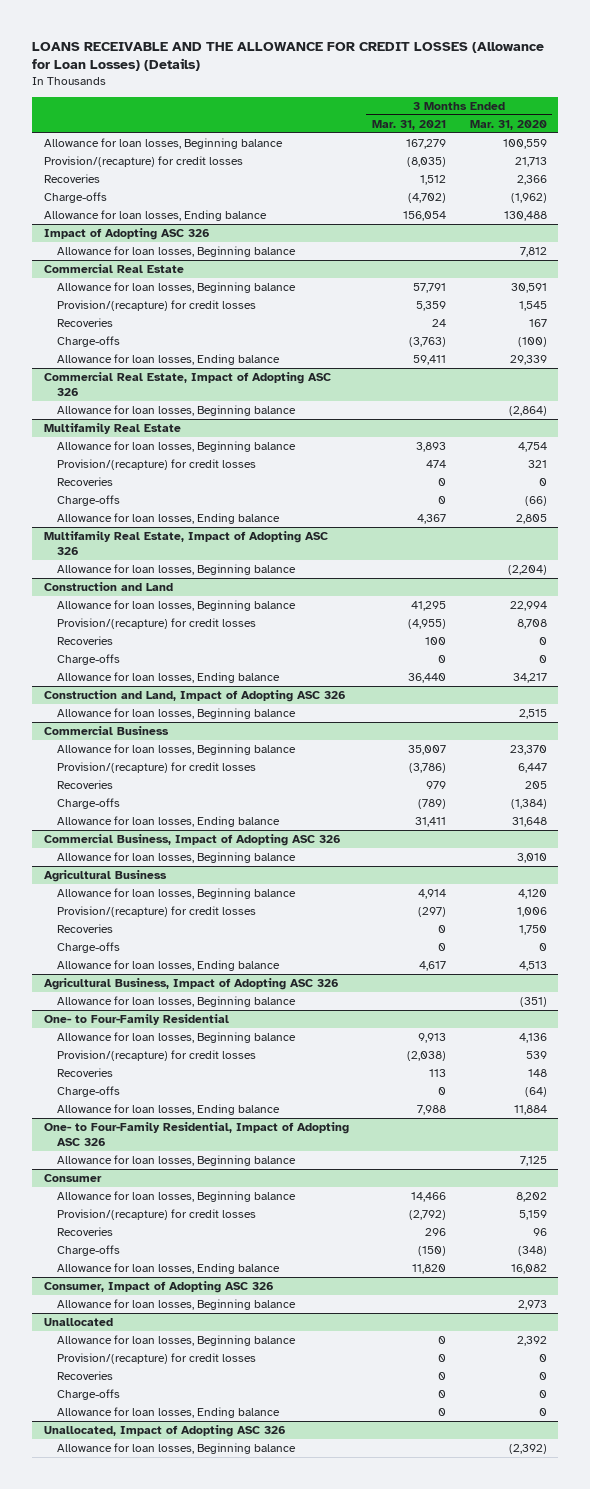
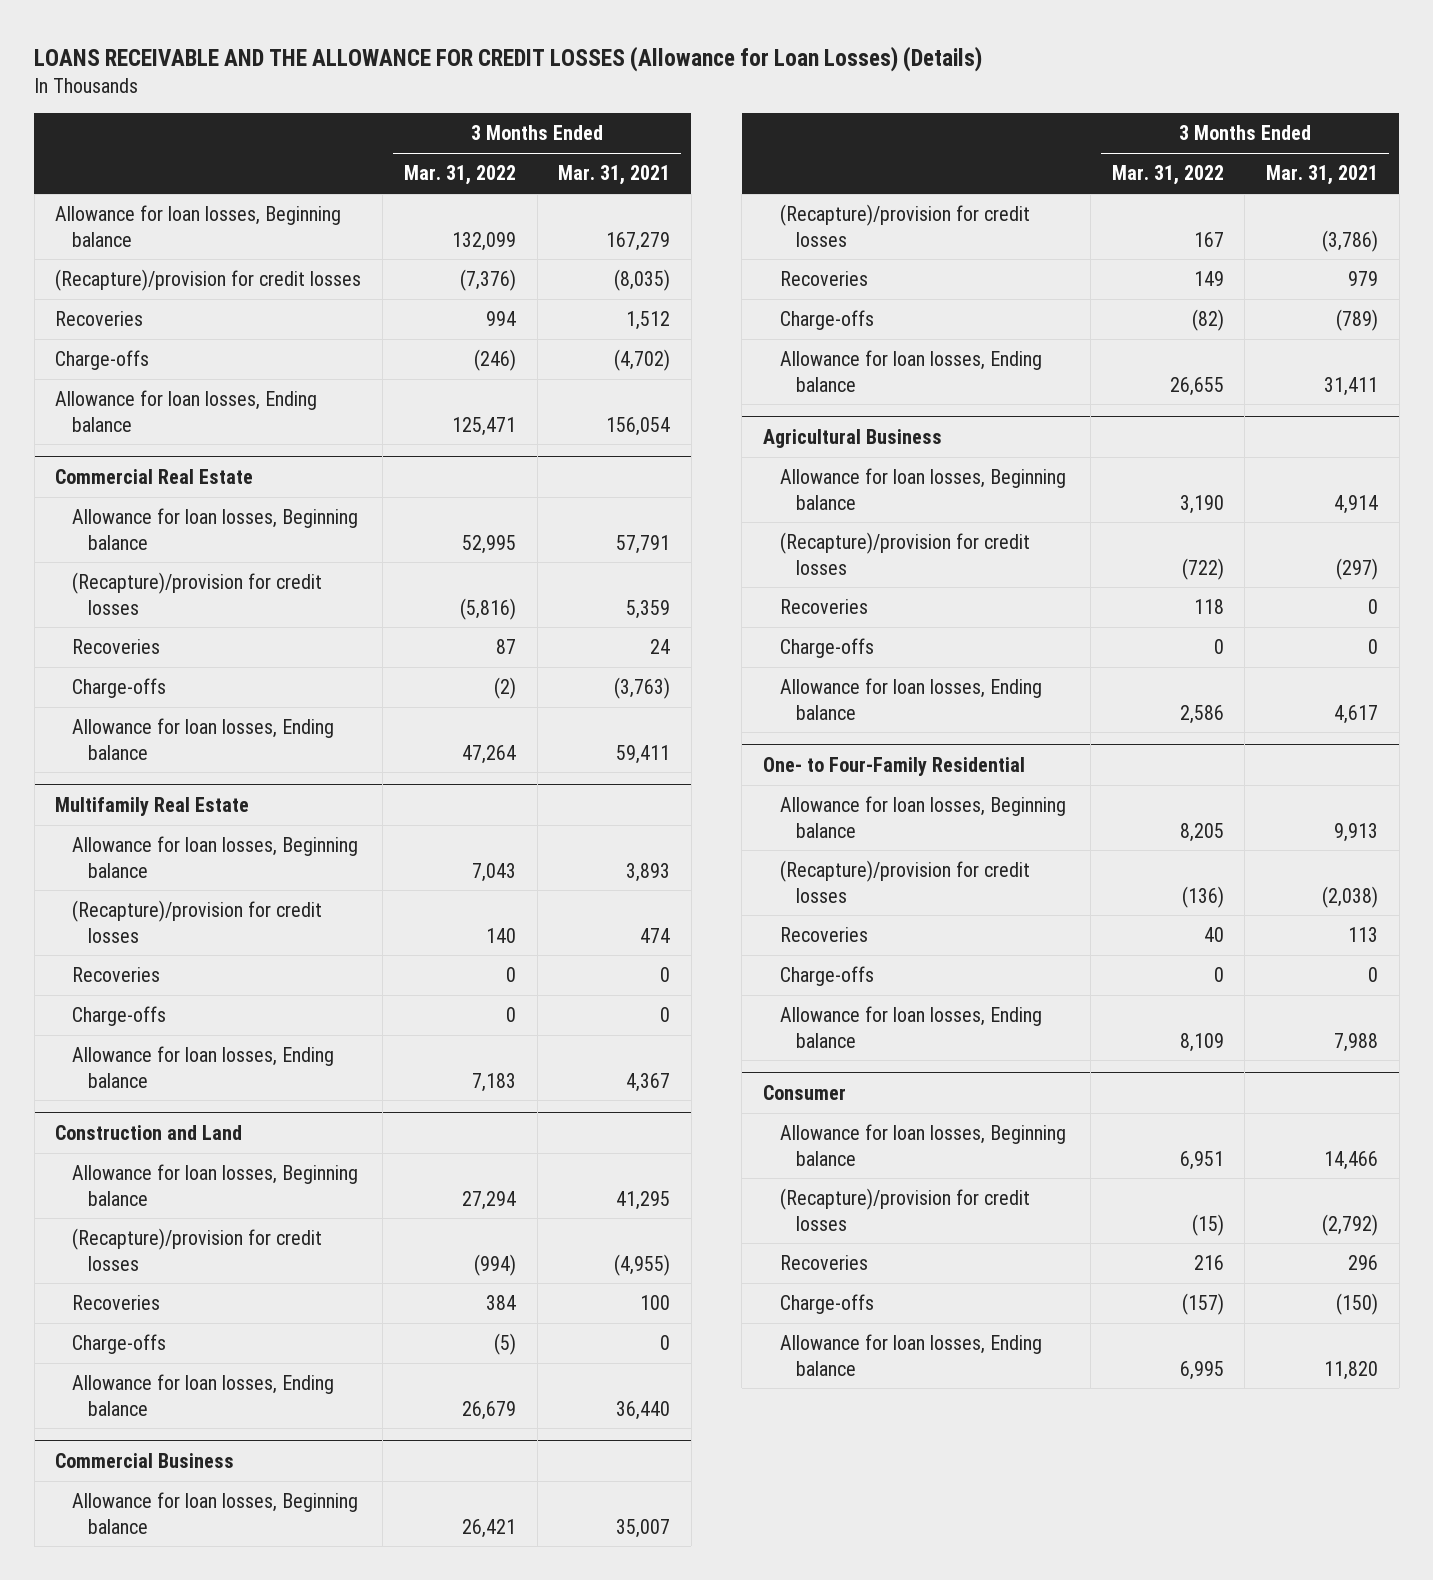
[469,119,547,130] Mar. 31, 2020 -> none
none -> [403,165,516,186] Mar. 31, 2022
[43,156,243,168] Provision/(recapture) for credit losses -> [55,269,362,292] (Recapture)/provision for credit losses
[43,228,210,241] Impact of Adopting ASC 326 -> none
[56,246,296,258] Allowance for loan losses, Beginning balance -> none
[56,300,256,312] Provision/(recapture) for credit losses -> [71,572,322,615] (Recapture)/provision for credit losses
[43,372,331,396] Commercial Real Estate, Impact of Adopting ASC 326 -> none
[56,405,296,417] Allowance for loan losses, Beginning balance -> none
[56,459,256,471] Provision/(recapture) for credit losses -> [71,900,322,943] (Recapture)/provision for credit losses
[43,531,328,555] Multifamily Real Estate, Impact of Adopting ASC 326 -> none
[56,564,296,576] Allowance for loan losses, Beginning balance -> none
[56,618,256,630] Provision/(recapture) for credit losses -> [71,1228,322,1271] (Recapture)/provision for credit losses
[43,690,346,703] Construction and Land, Impact of Adopting ASC 326 -> none
[56,708,296,720] Allowance for loan losses, Beginning balance -> none
[56,762,256,774] Provision/(recapture) for credit losses -> [779,204,1030,247] (Recapture)/provision for credit losses
[43,834,341,847] Commercial Business, Impact of Adopting ASC 326 -> none
[56,852,296,864] Allowance for loan losses, Beginning balance -> none
[56,906,256,918] Provision/(recapture) for credit losses -> [779,532,1030,575] (Recapture)/provision for credit losses
[43,978,339,991] Agricultural Business, Impact of Adopting ASC 326 -> none
[56,996,296,1008] Allowance for loan losses, Beginning balance -> none
[56,1050,256,1062] Provision/(recapture) for credit losses -> [779,860,1030,903] (Recapture)/provision for credit losses
[43,1122,349,1146] One- to Four-Family Residential, Impact of Adopting ASC 326 -> none
[56,1155,296,1167] Allowance for loan losses, Beginning balance -> none
[56,1209,256,1221] Provision/(recapture) for credit losses -> [779,1188,1030,1231] (Recapture)/provision for credit losses
[43,1281,274,1294] Consumer, Impact of Adopting ASC 326 -> none
[56,1299,296,1311] Allowance for loan losses, Beginning balance -> none
[43,1318,113,1327] Unallocated -> none
[56,1335,296,1347] Allowance for loan losses, Beginning balance -> none
[56,1353,256,1365] Provision/(recapture) for credit losses -> none
[56,1371,113,1381] Recoveries -> none
[56,1389,120,1401] Charge-offs -> none
[56,1407,280,1419] Allowance for loan losses, Ending balance -> none
[43,1425,286,1438] Unallocated, Impact of Adopting ASC 326 -> none
[56,1443,296,1455] Allowance for loan losses, Beginning balance -> none

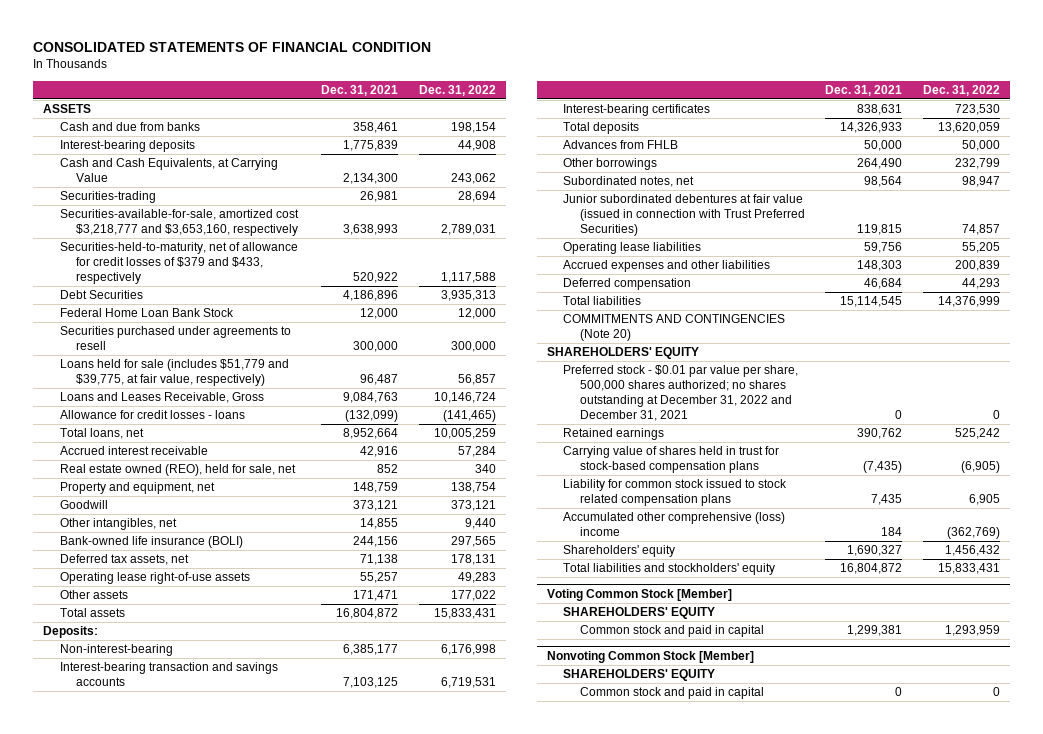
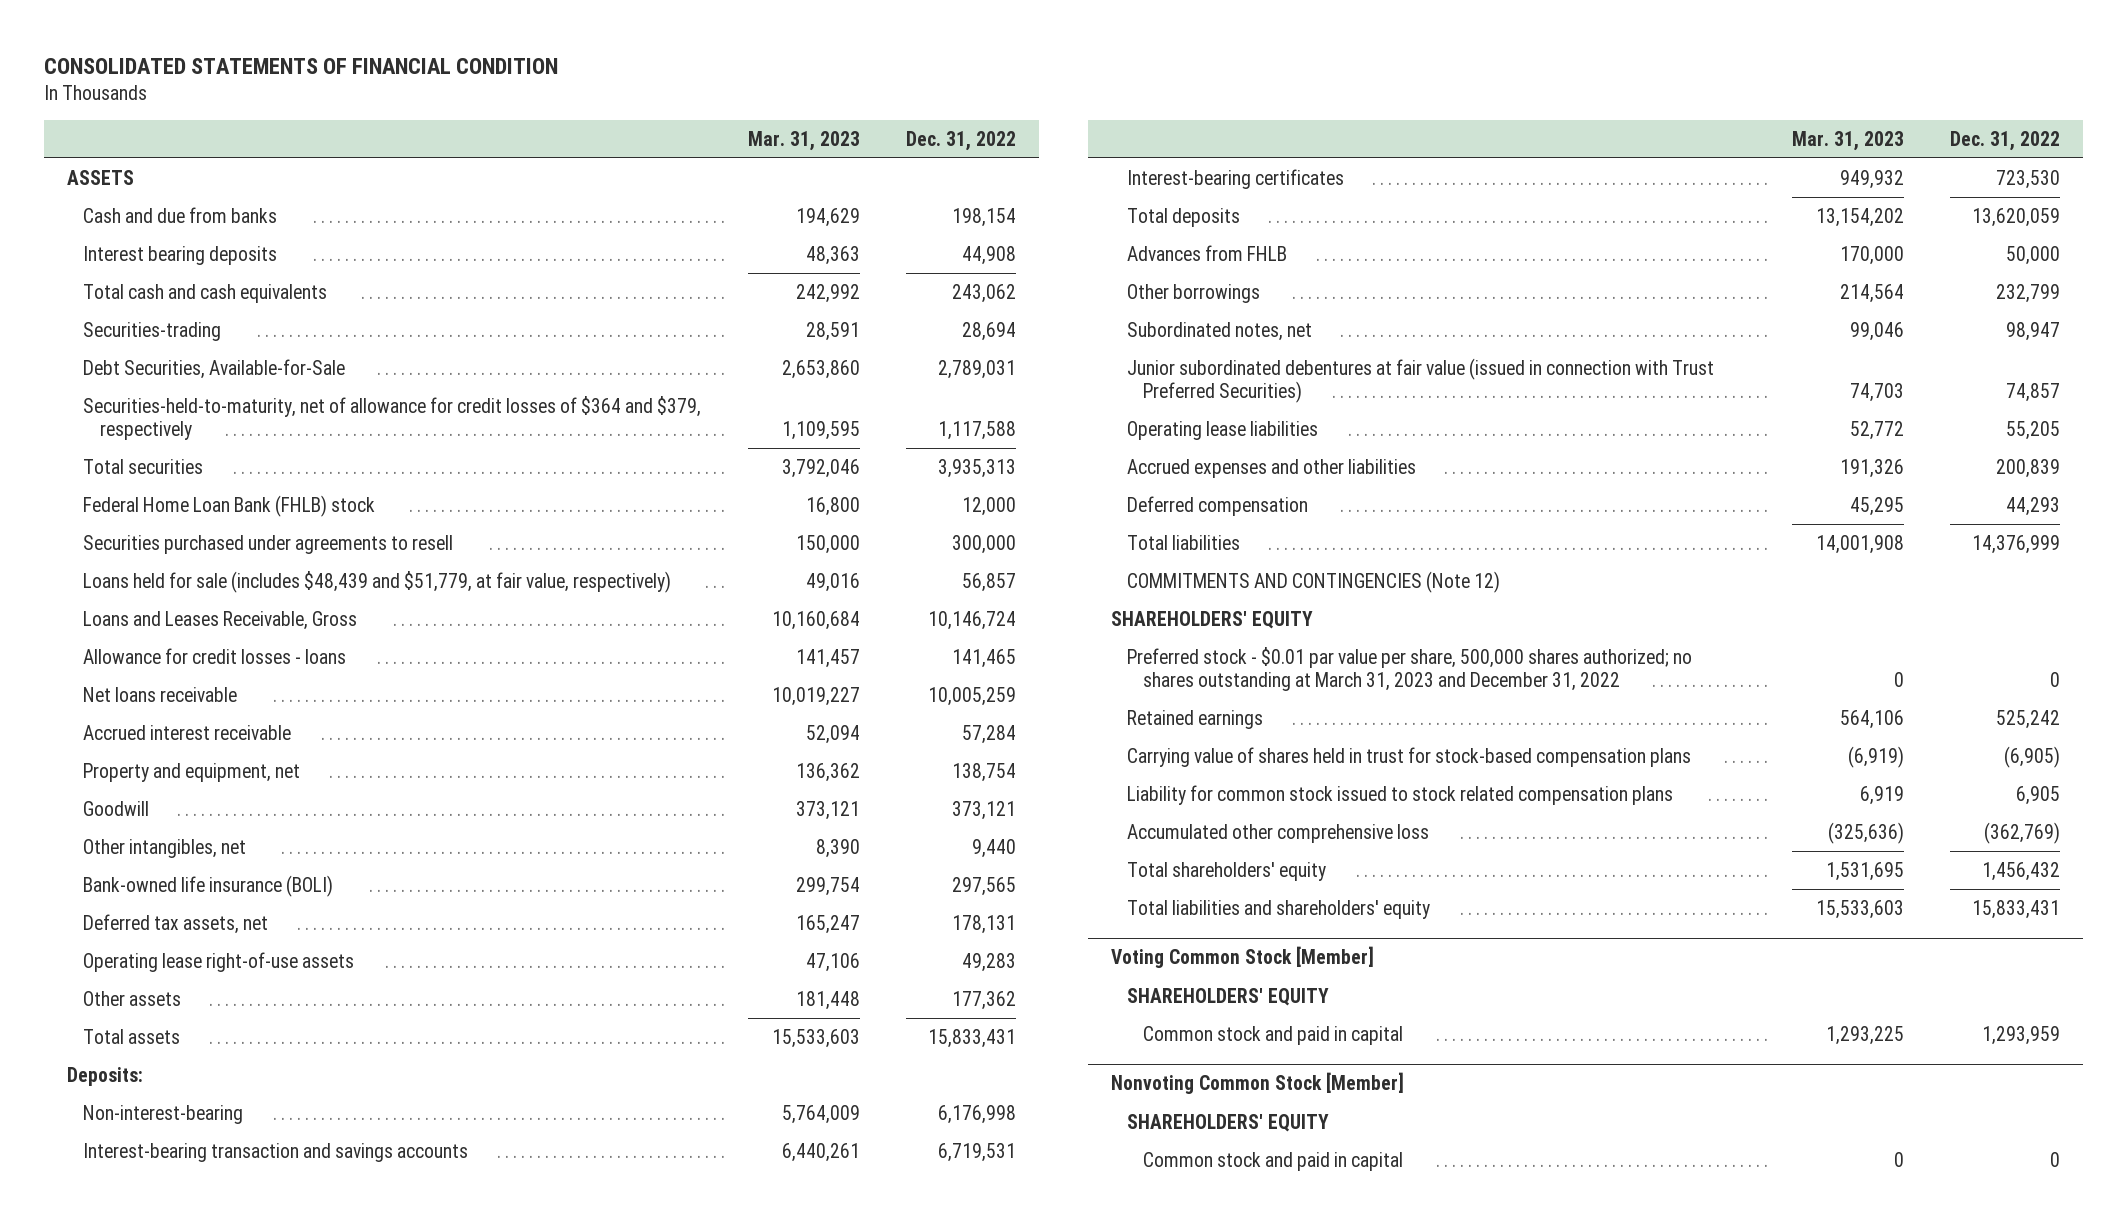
[321,84,399,96] Dec. 31, 2021 -> none
none -> [747,130,860,151] Mar. 31, 2023
[59,140,195,153] Interest-bearing deposits -> [83,245,278,265] Interest bearing deposits
[59,158,278,183] Cash and Cash Equivalents, at Carrying Value -> [83,283,328,303] Total cash and cash equivalents
[59,209,299,237] Securities-available-for-sale, amortized cost $3,218,777 and $3,653,160, respectively -> [83,358,346,379] Debt Securities, Available-for-Sale
[59,242,298,285] Securities-held-to-maturity, net of allowance for credit losses of $379 and $433, respectively -> [83,395,702,441] Securities-held-to-maturity, net of allowance for credit losses of $364 and $379, respectively
[59,290,143,300] Debt Securities -> [83,458,204,474] Total securities
[59,308,234,318] Federal Home Loan Bank Stock -> [83,494,376,517] Federal Home Loan Bank (FHLB) stock
[59,359,289,387] Loans held for sale (includes $51,779 and $39,775, at fair value, respectively) -> [83,570,672,593] Loans held for sale (includes $48,439 and $51,779, at fair value, respectively)
[443,410,497,423] (141,465) -> [952,648,1017,668] 141,465
[59,428,144,440] Total loans, net -> [83,686,238,702] Net loans receivable
[59,464,296,477] Real estate owned (REO), held for sale, net -> none
[451,590,497,602] 177,022 -> [952,990,1017,1010] 177,362
[563,314,786,342] COMMITMENTS AND CONTINGENCIES (Note 20) -> [1127,570,1501,593] COMMITMENTS AND CONTINGENCIES (Note 12)
[563,365,799,421] Preferred stock - $0.01 par value per share, 500,000 shares authorized; no shares outstanding at December 31, 2022 and December 31, 2021 -> [1127,646,1693,692] Preferred stock - $0.01 par value per share, 500,000 shares authorized; no shares outstanding at March 31, 2023 and December 31, 2022
[563,512,786,537] Accumulated other comprehensive (loss) income -> [1127,823,1430,843] Accumulated other comprehensive loss
[563,545,676,558] Shareholders' equity -> [1127,861,1327,881] Total shareholders' equity
[563,563,776,576] Total liabilities and stockholders' equity -> [1127,899,1431,919] Total liabilities and shareholders' equity

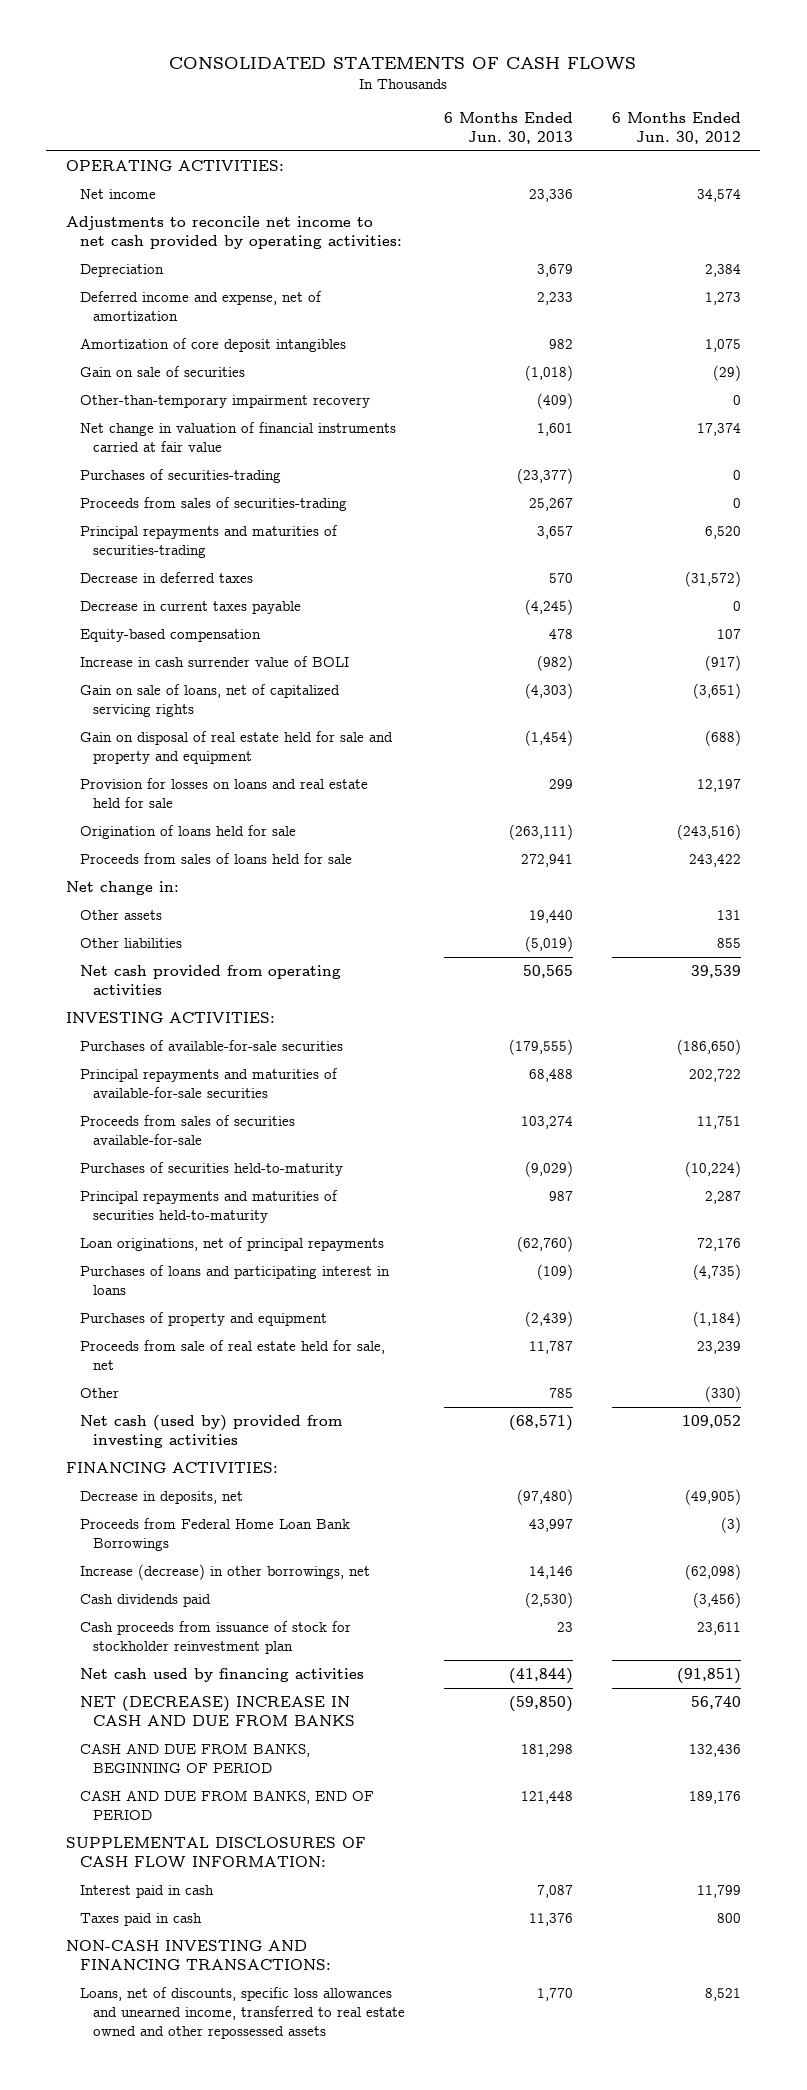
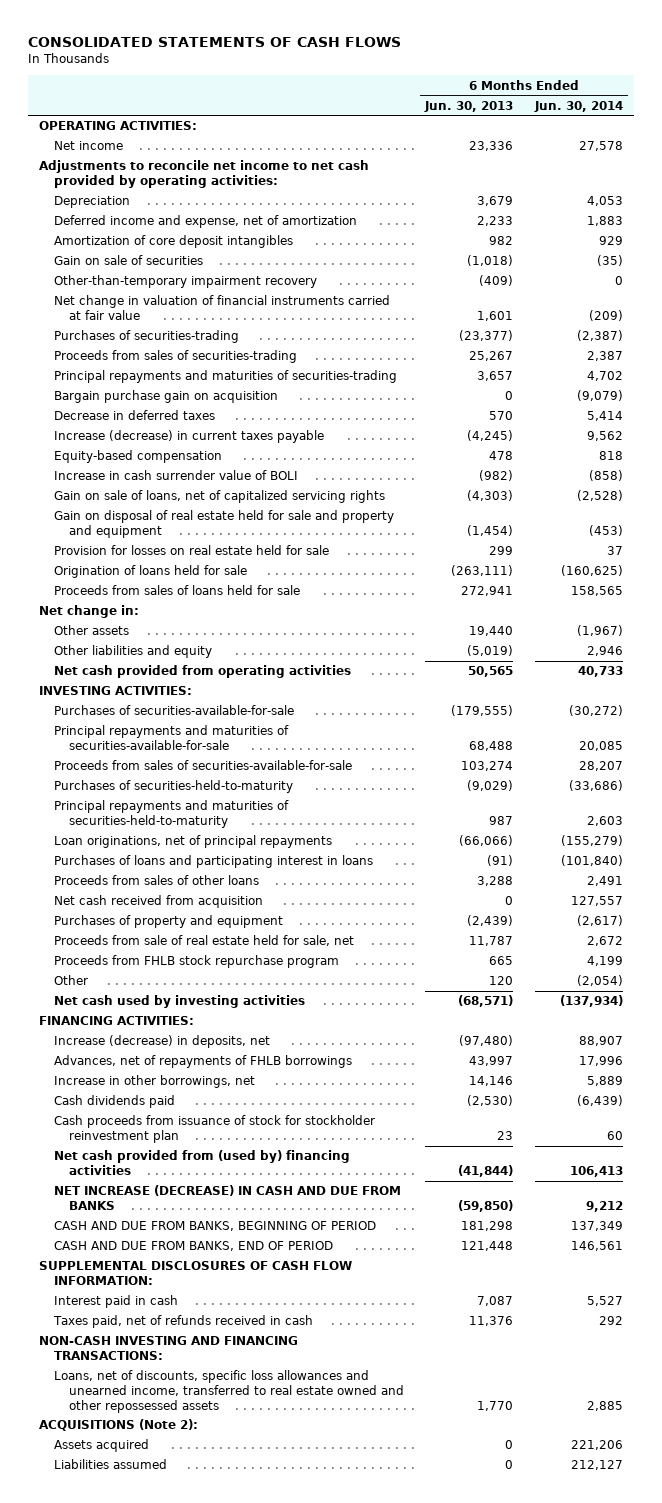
[611,112,741,145] 6 Months Ended Jun. 30, 2012 -> none
none -> [533,100,623,112] Jun. 30, 2014
none -> [53,390,278,404] Bargain purchase gain on acquisition
[79,600,301,614] Decrease in current taxes payable -> [53,430,324,444] Increase (decrease) in current taxes payable
[79,777,368,808] Provision for losses on loans and real estate held for sale -> [53,545,329,556] Provision for losses on real estate held for sale
[79,937,182,948] Other liabilities -> [53,645,212,659] Other liabilities and equity
[79,1039,343,1051] Purchases of available-for-sale securities -> [53,705,294,716] Purchases of securities-available-for-sale
[79,1067,338,1098] Principal repayments and maturities of available-for-sale securities -> [53,725,289,750] Principal repayments and maturities of securities-available-for-sale
[79,1114,295,1145] Proceeds from sales of securities available-for-sale -> [53,760,352,771] Proceeds from sales of securities-available-for-sale
[79,1161,343,1176] Purchases of securities held-to-maturity -> [53,780,293,794] Purchases of securities-held-to-maturity
[79,1189,338,1223] Principal repayments and maturities of securities held-to-maturity -> [53,800,289,828] Principal repayments and maturities of securities-held-to-maturity
[517,1235,574,1252] (62,760) -> [459,835,514,847] (66,066)
[537,1263,574,1280] (109) -> [487,855,514,867] (91)
none -> [53,875,259,886] Proceeds from sales of other loans
none -> [53,895,263,909] Net cash received from acquisition
none -> [53,955,339,969] Proceeds from FHLB stock repurchase program
[549,1387,574,1398] 785 -> [489,976,514,986] 120
[79,1414,342,1448] Net cash (used by) provided from investing activities -> [53,995,305,1009] Net cash used by investing activities
[79,1490,243,1504] Decrease in deposits, net -> [53,1035,270,1049] Increase (decrease) in deposits, net
[79,1517,350,1551] Proceeds from Federal Home Loan Bank Borrowings -> [53,1055,352,1069] Advances, net of repayments of FHLB borrowings
[79,1563,370,1580] Increase (decrease) in other borrowings, net -> [53,1075,255,1089] Increase in other borrowings, net
[79,1667,364,1682] Net cash used by financing activities -> [53,1150,350,1175] Net cash provided from (used by) financing activities
[79,1695,356,1726] NET (DECREASE) INCREASE IN CASH AND DUE FROM BANKS -> [53,1185,401,1210] NET INCREASE (DECREASE) IN CASH AND DUE FROM BANKS
[79,1912,202,1926] Taxes paid in cash -> [52,1315,313,1329] Taxes paid, net of refunds received in cash
none -> [39,1419,199,1432] ACQUISITIONS (Note 2):
none -> [53,1439,149,1453] Assets acquired
none -> [53,1459,167,1470] Liabilities assumed

